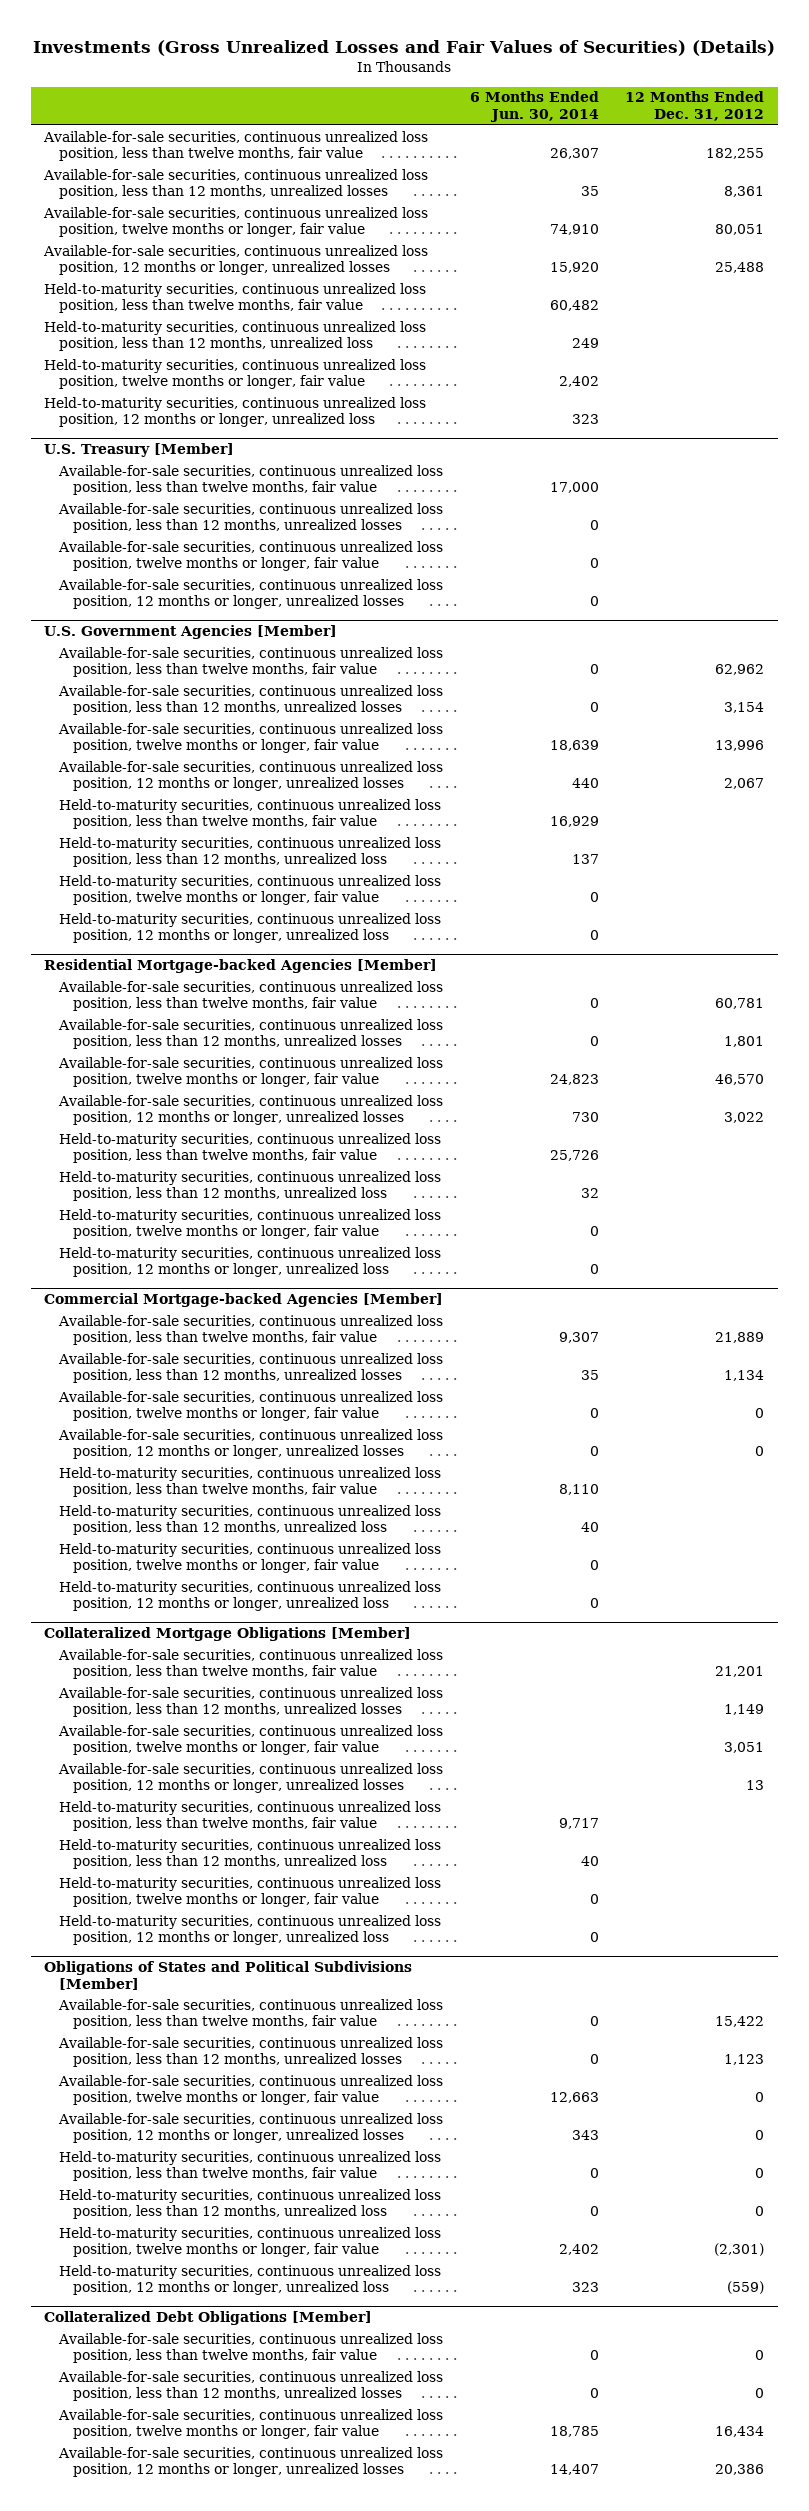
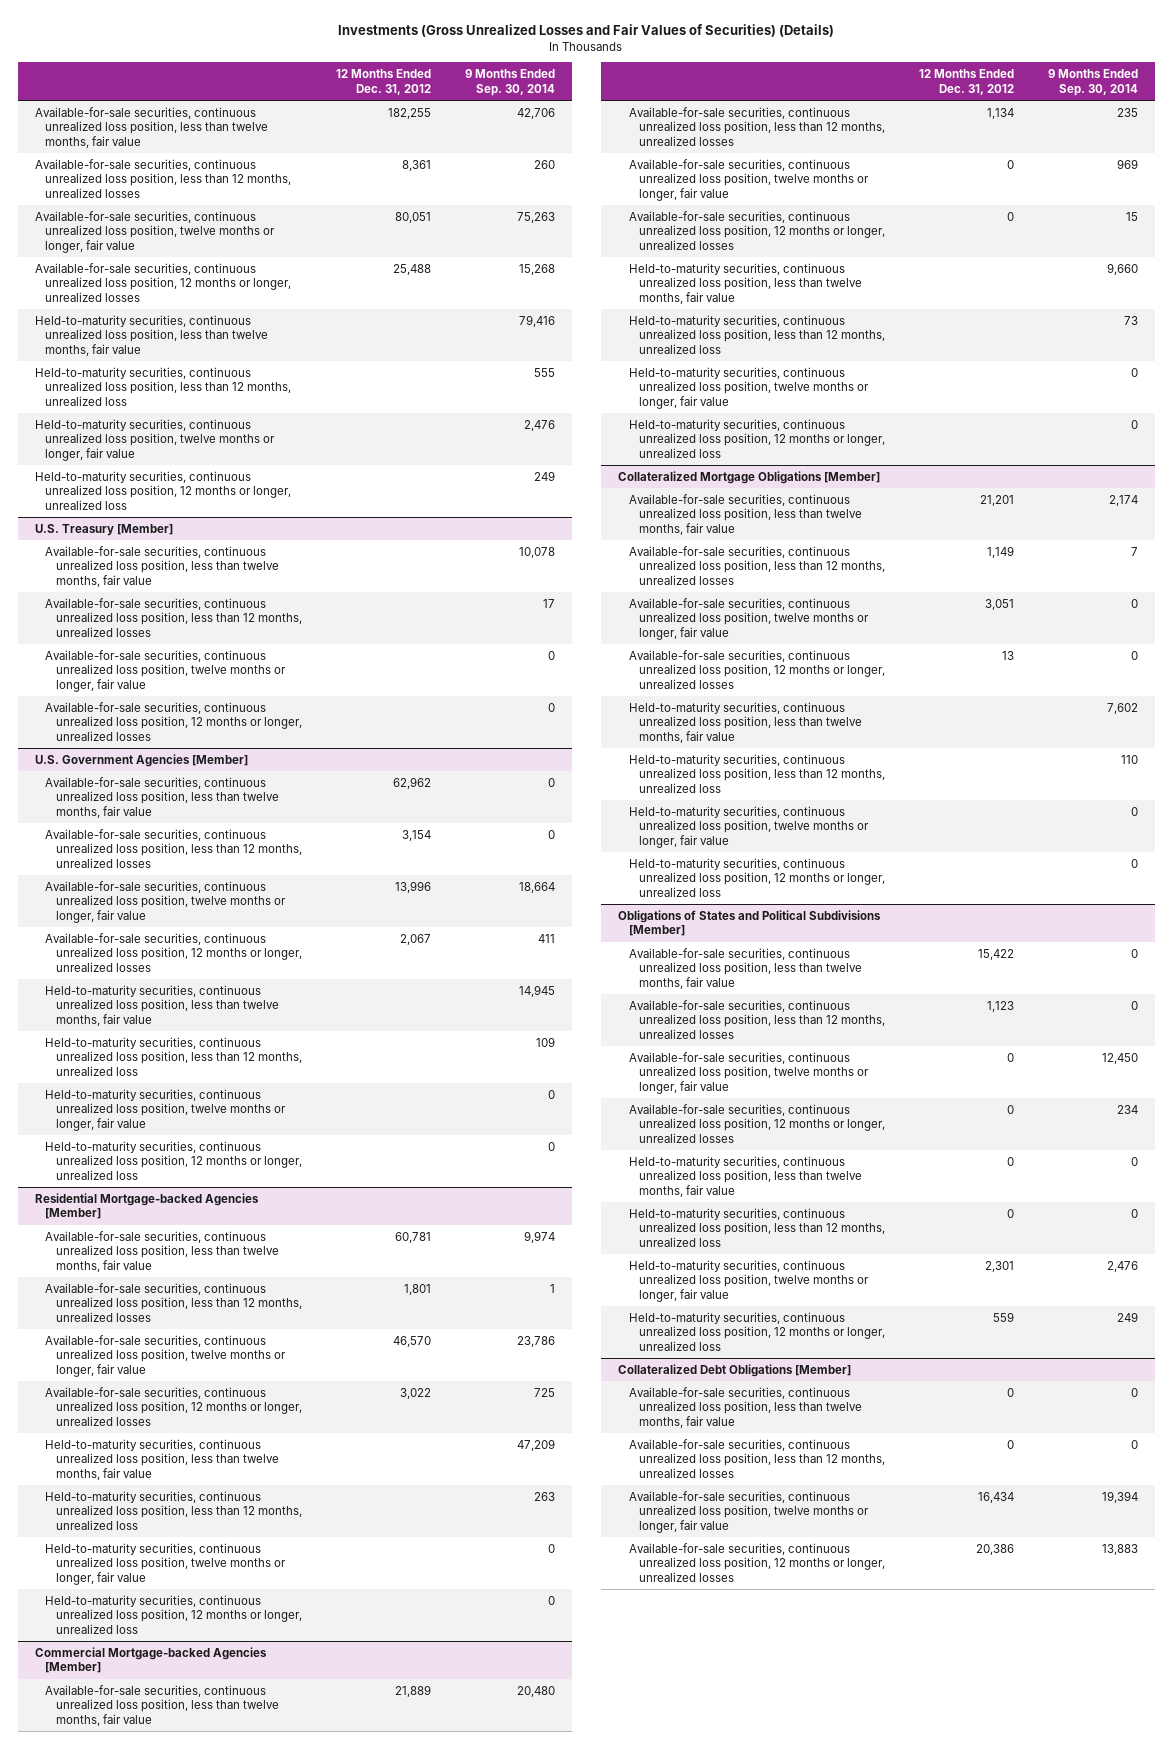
[469,91,599,122] 6 Months Ended Jun. 30, 2014 -> none
none -> [465,69,556,96] 9 Months Ended Sep. 30, 2014
[714,2243,765,2257] (2,301) -> [985,1260,1015,1272] 2,301
[727,2281,765,2295] (559) -> [993,1311,1015,1322] 559

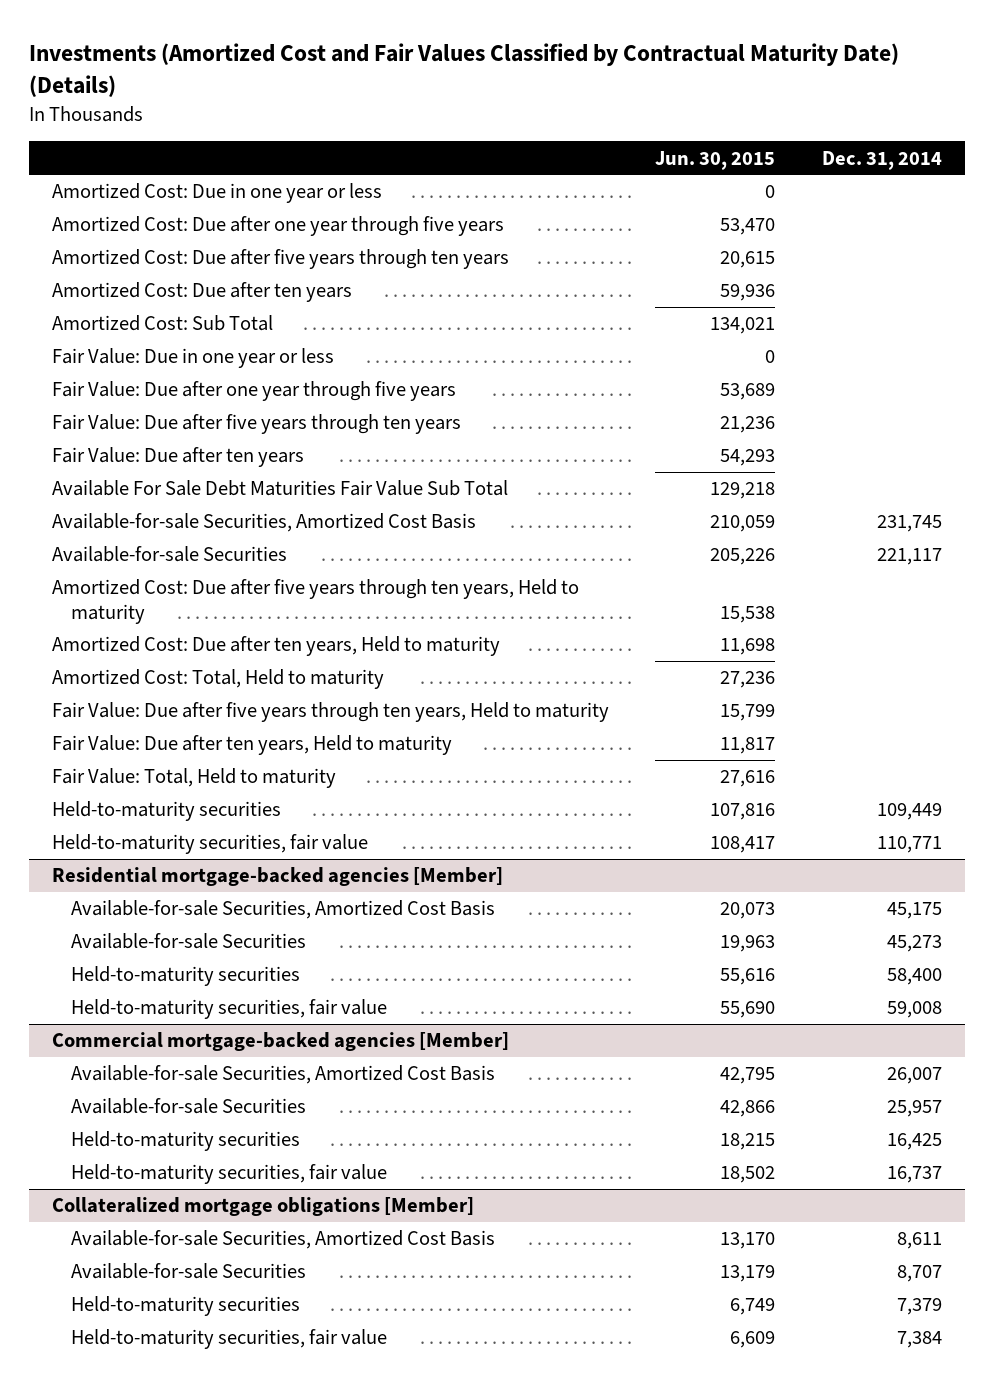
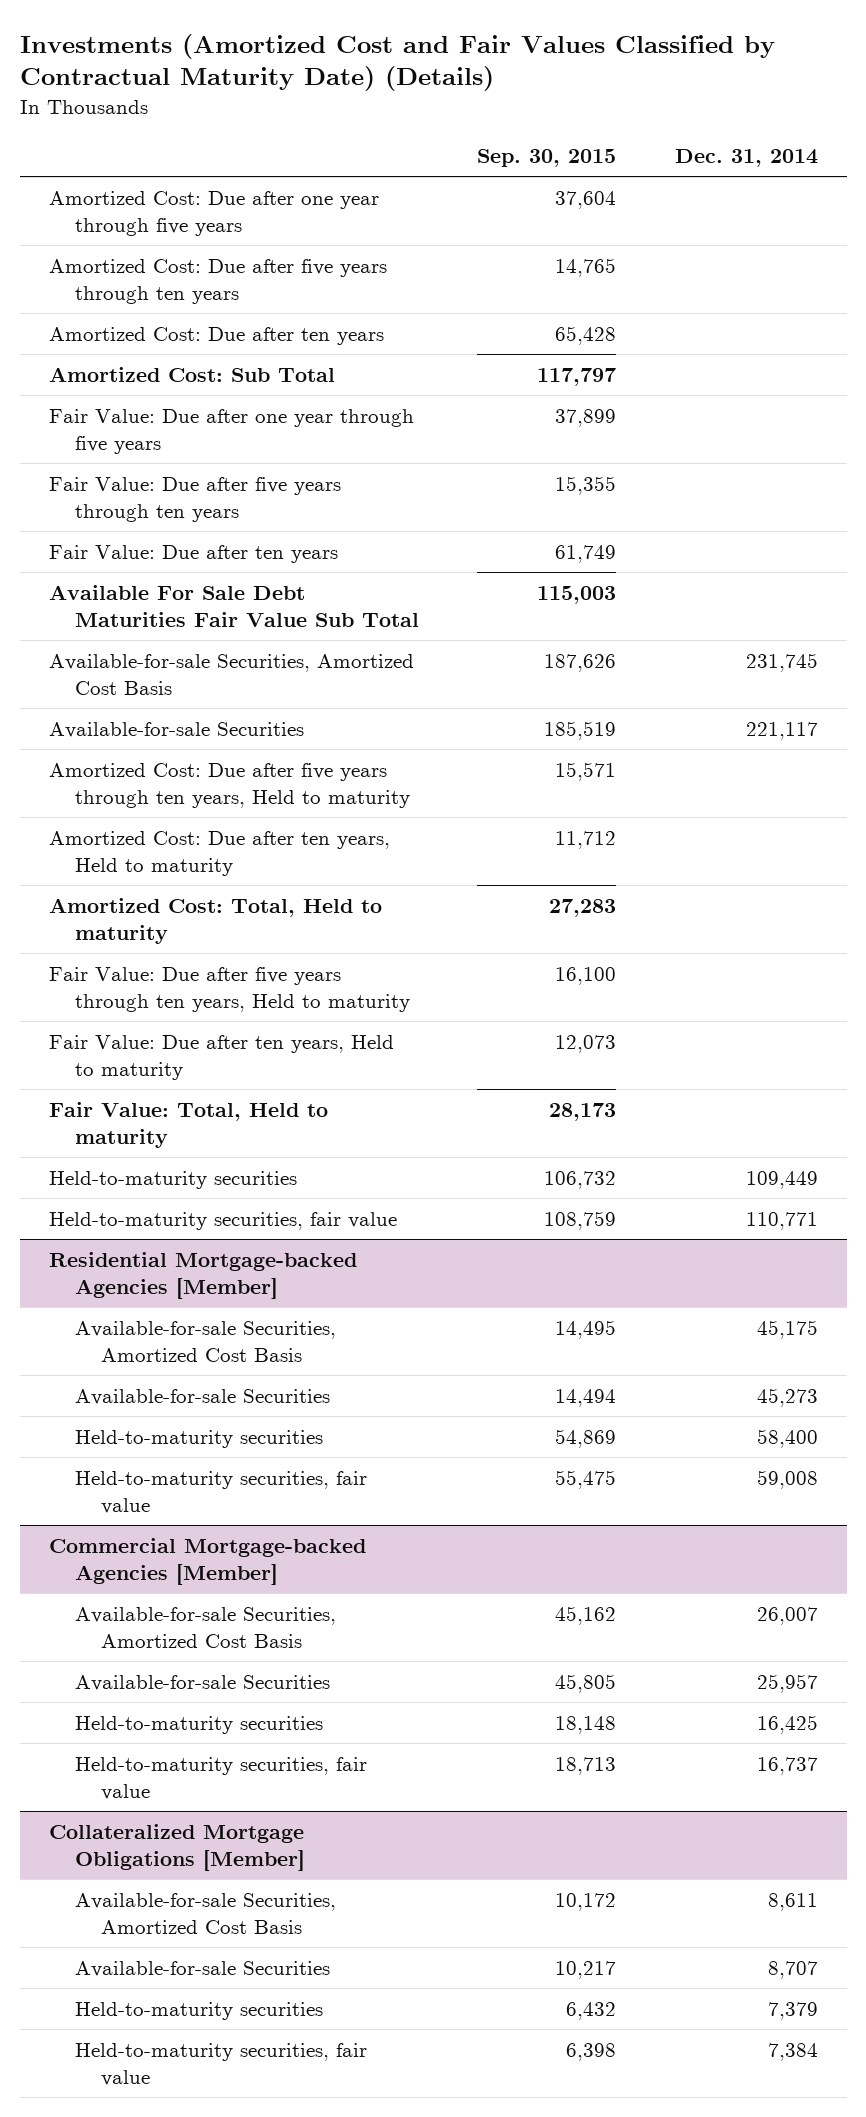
[655,150,776,170] Jun. 30, 2015 -> none
none -> [477,149,617,168] Sep. 30, 2015
[51,183,382,204] Amortized Cost: Due in one year or less -> none
[51,348,334,369] Fair Value: Due in one year or less -> none
[51,867,503,887] Residential mortgage-backed agencies [Member] -> [48,1251,357,1300] Residential Mortgage-backed Agencies [Member]
[51,1032,509,1052] Commercial mortgage-backed agencies [Member] -> [48,1537,366,1586] Commercial Mortgage-backed Agencies [Member]
[51,1197,474,1217] Collateralized mortgage obligations [Member] -> [48,1823,305,1872] Collateralized Mortgage Obligations [Member]

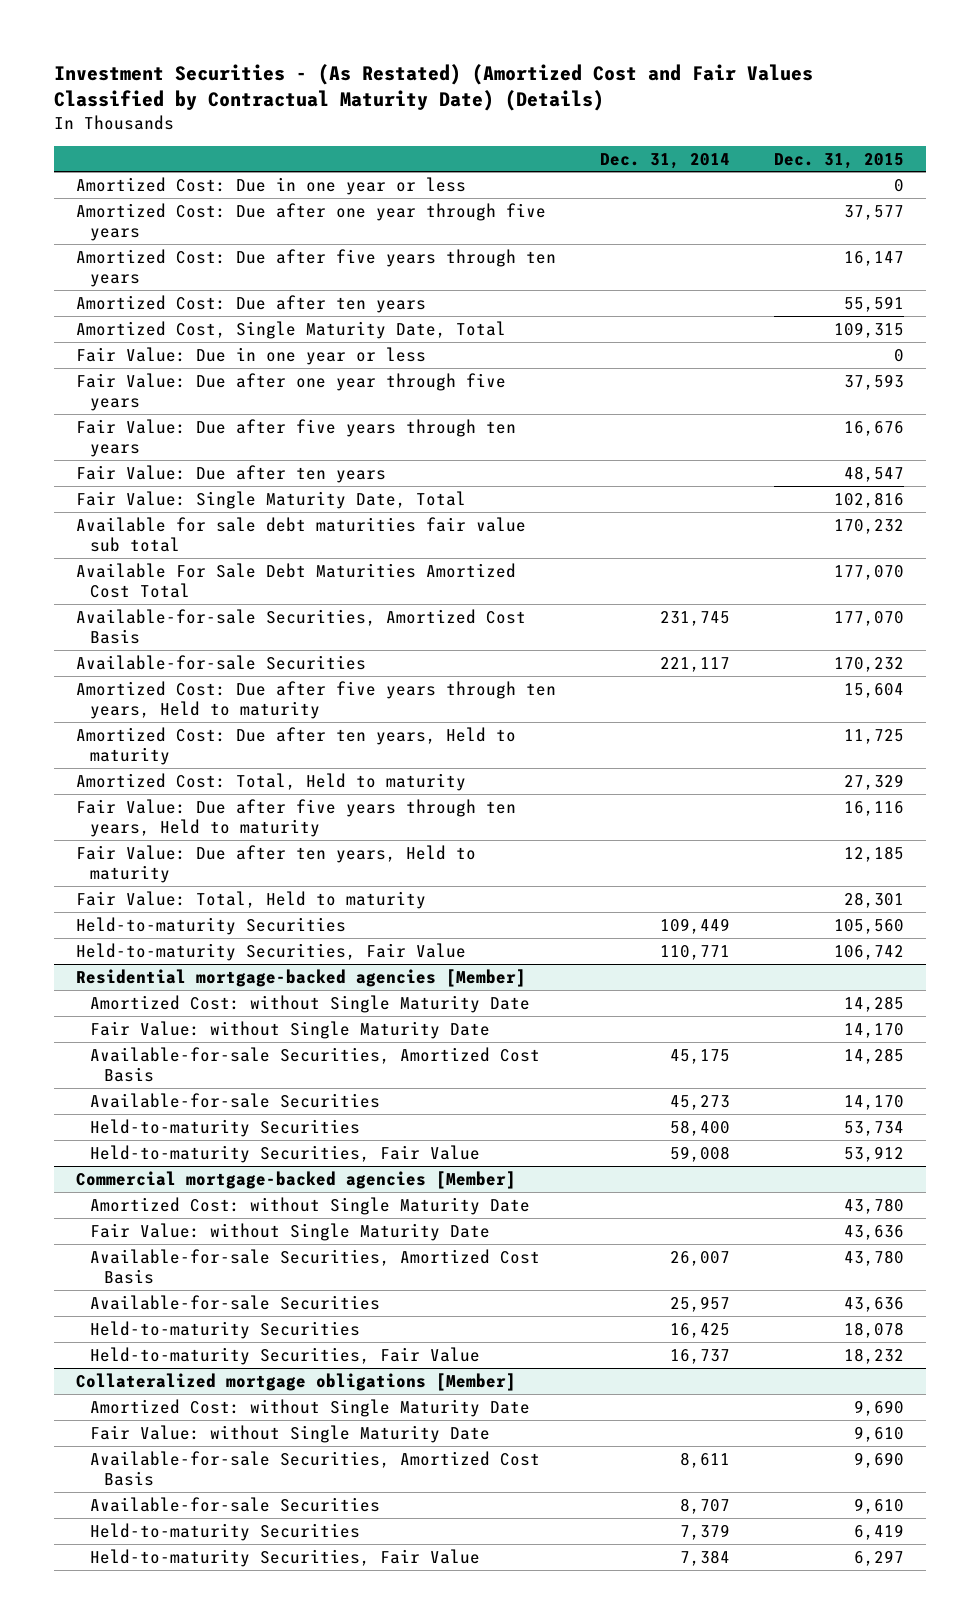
[19,33,775,92] Investments (Amortized Cost and Fair Values Classified by Contractual Maturity Date) (Details) -> [53,64,813,112] Investment Securities - (As Restated) (Amortized Cost and Fair Values Classified by Contractual Maturity Date) (Details)
[477,149,617,168] Sep. 30, 2015 -> none
none -> [774,152,905,169] Dec. 31, 2015
none -> [75,176,466,195] Amortized Cost: Due in one year or less
[48,366,335,382] Amortized Cost: Sub Total -> none
none -> [75,320,506,339] Amortized Cost, Single Maturity Date, Total
none -> [75,346,426,365] Fair Value: Due in one year or less
none -> [75,490,466,509] Fair Value: Single Maturity Date, Total
[48,584,419,628] Available For Sale Debt Maturities Fair Value Sub Total -> [75,516,526,553] Available for sale debt maturities fair value sub total
none -> [75,562,516,599] Available For Sale Debt Maturities Amortized Cost Total
[48,1170,297,1189] Held-to-maturity securities -> [75,916,346,935] Held-to-maturity Securities
[48,1211,397,1230] Held-to-maturity securities, fair value -> [75,942,466,961] Held-to-maturity Securities, Fair Value
[48,1251,357,1300] Residential Mortgage-backed Agencies [Member] -> [75,968,526,987] Residential mortgage-backed agencies [Member]
none -> [90,994,531,1013] Amortized Cost: without Single Maturity Date
none -> [90,1020,491,1039] Fair Value: without Single Maturity Date
[74,1429,323,1448] Held-to-maturity securities -> [90,1118,361,1137] Held-to-maturity Securities
[74,1470,367,1515] Held-to-maturity securities, fair value -> [90,1144,481,1163] Held-to-maturity Securities, Fair Value
[48,1537,366,1586] Commercial Mortgage-backed Agencies [Member] -> [75,1170,516,1189] Commercial mortgage-backed agencies [Member]
none -> [90,1196,531,1215] Amortized Cost: without Single Maturity Date
none -> [90,1222,491,1241] Fair Value: without Single Maturity Date
[74,1715,323,1734] Held-to-maturity securities -> [90,1320,361,1339] Held-to-maturity Securities
[74,1756,367,1801] Held-to-maturity securities, fair value -> [90,1346,481,1365] Held-to-maturity Securities, Fair Value
[48,1823,305,1872] Collateralized Mortgage Obligations [Member] -> [75,1372,516,1391] Collateralized mortgage obligations [Member]
none -> [90,1398,531,1417] Amortized Cost: without Single Maturity Date
none -> [90,1424,491,1443] Fair Value: without Single Maturity Date
[74,2001,323,2020] Held-to-maturity securities -> [90,1522,361,1541] Held-to-maturity Securities
[74,2042,367,2087] Held-to-maturity securities, fair value -> [90,1548,481,1567] Held-to-maturity Securities, Fair Value

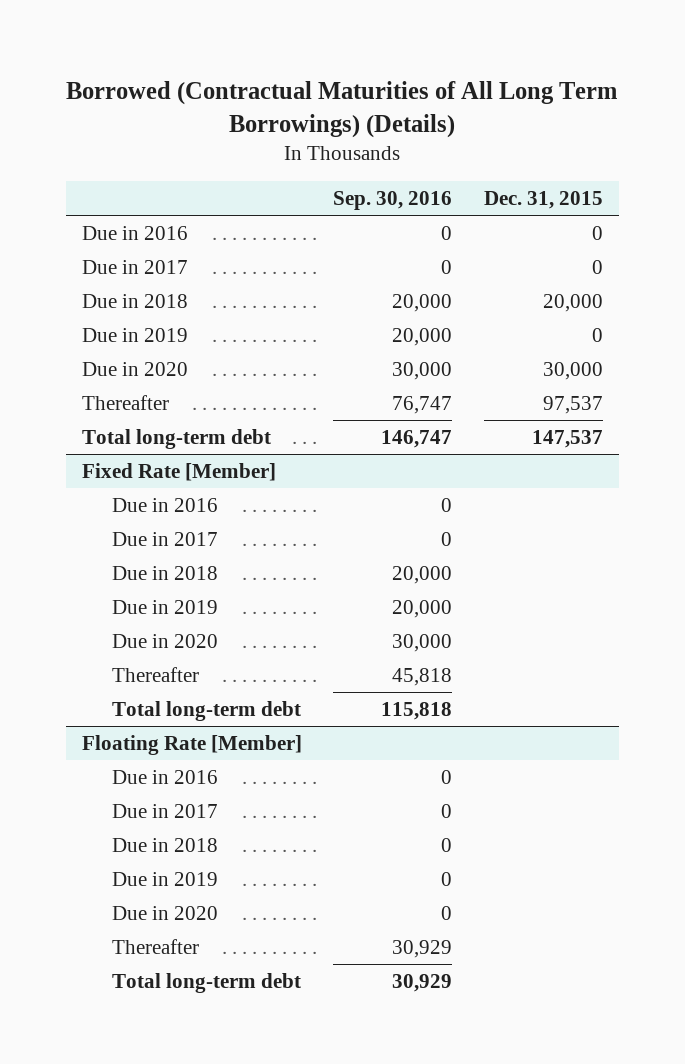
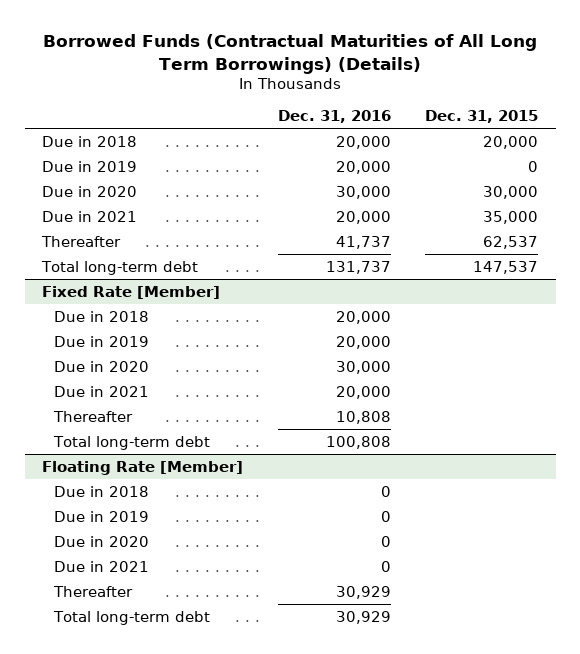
[66,80,618,138] Borrowed (Contractual Maturities of All Long Term Borrowings) (Details) -> [43,34,538,74] Borrowed Funds (Contractual Maturities of All Long Term Borrowings) (Details)
[333,191,453,211] Sep. 30, 2016 -> none
none -> [277,110,391,124] Dec. 31, 2016
[81,225,188,240] Due in 2016 -> none
[81,259,188,274] Due in 2017 -> none
none -> [42,210,138,222] Due in 2021
[543,395,604,414] 97,537 -> [483,235,539,249] 62,537
[112,497,219,512] Due in 2016 -> none
[112,531,219,546] Due in 2017 -> none
none -> [54,385,150,397] Due in 2021
[112,769,219,784] Due in 2016 -> none
[112,803,219,818] Due in 2017 -> none
none -> [54,560,150,572] Due in 2021

